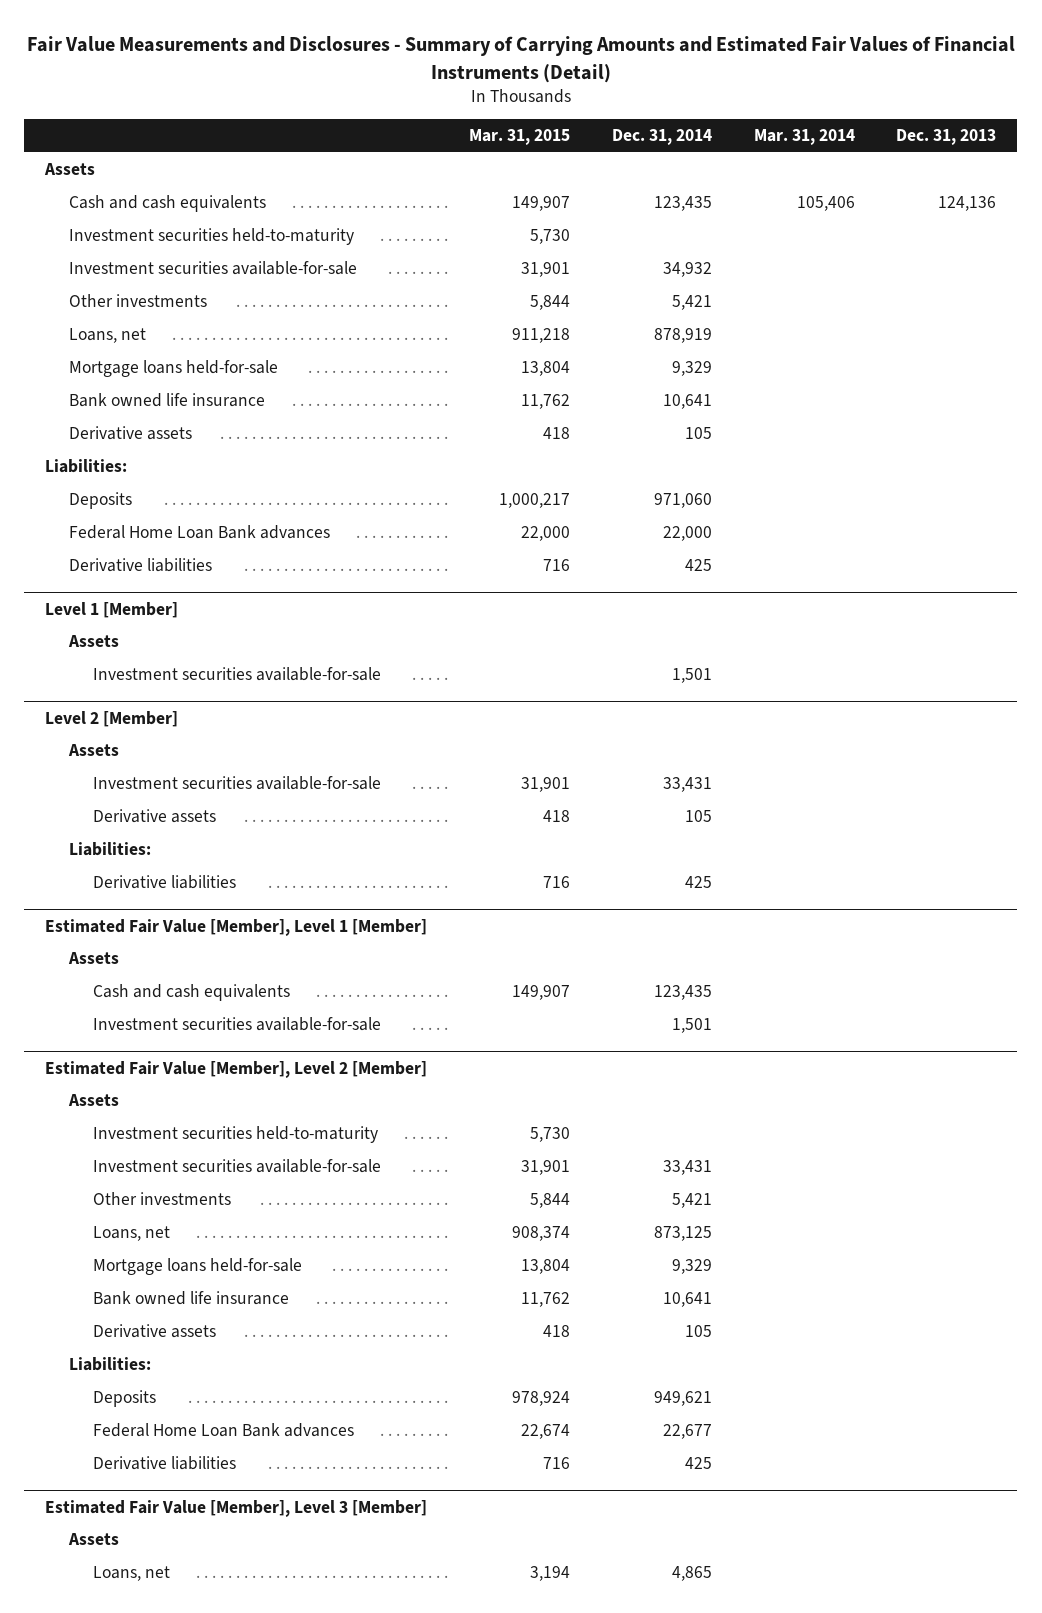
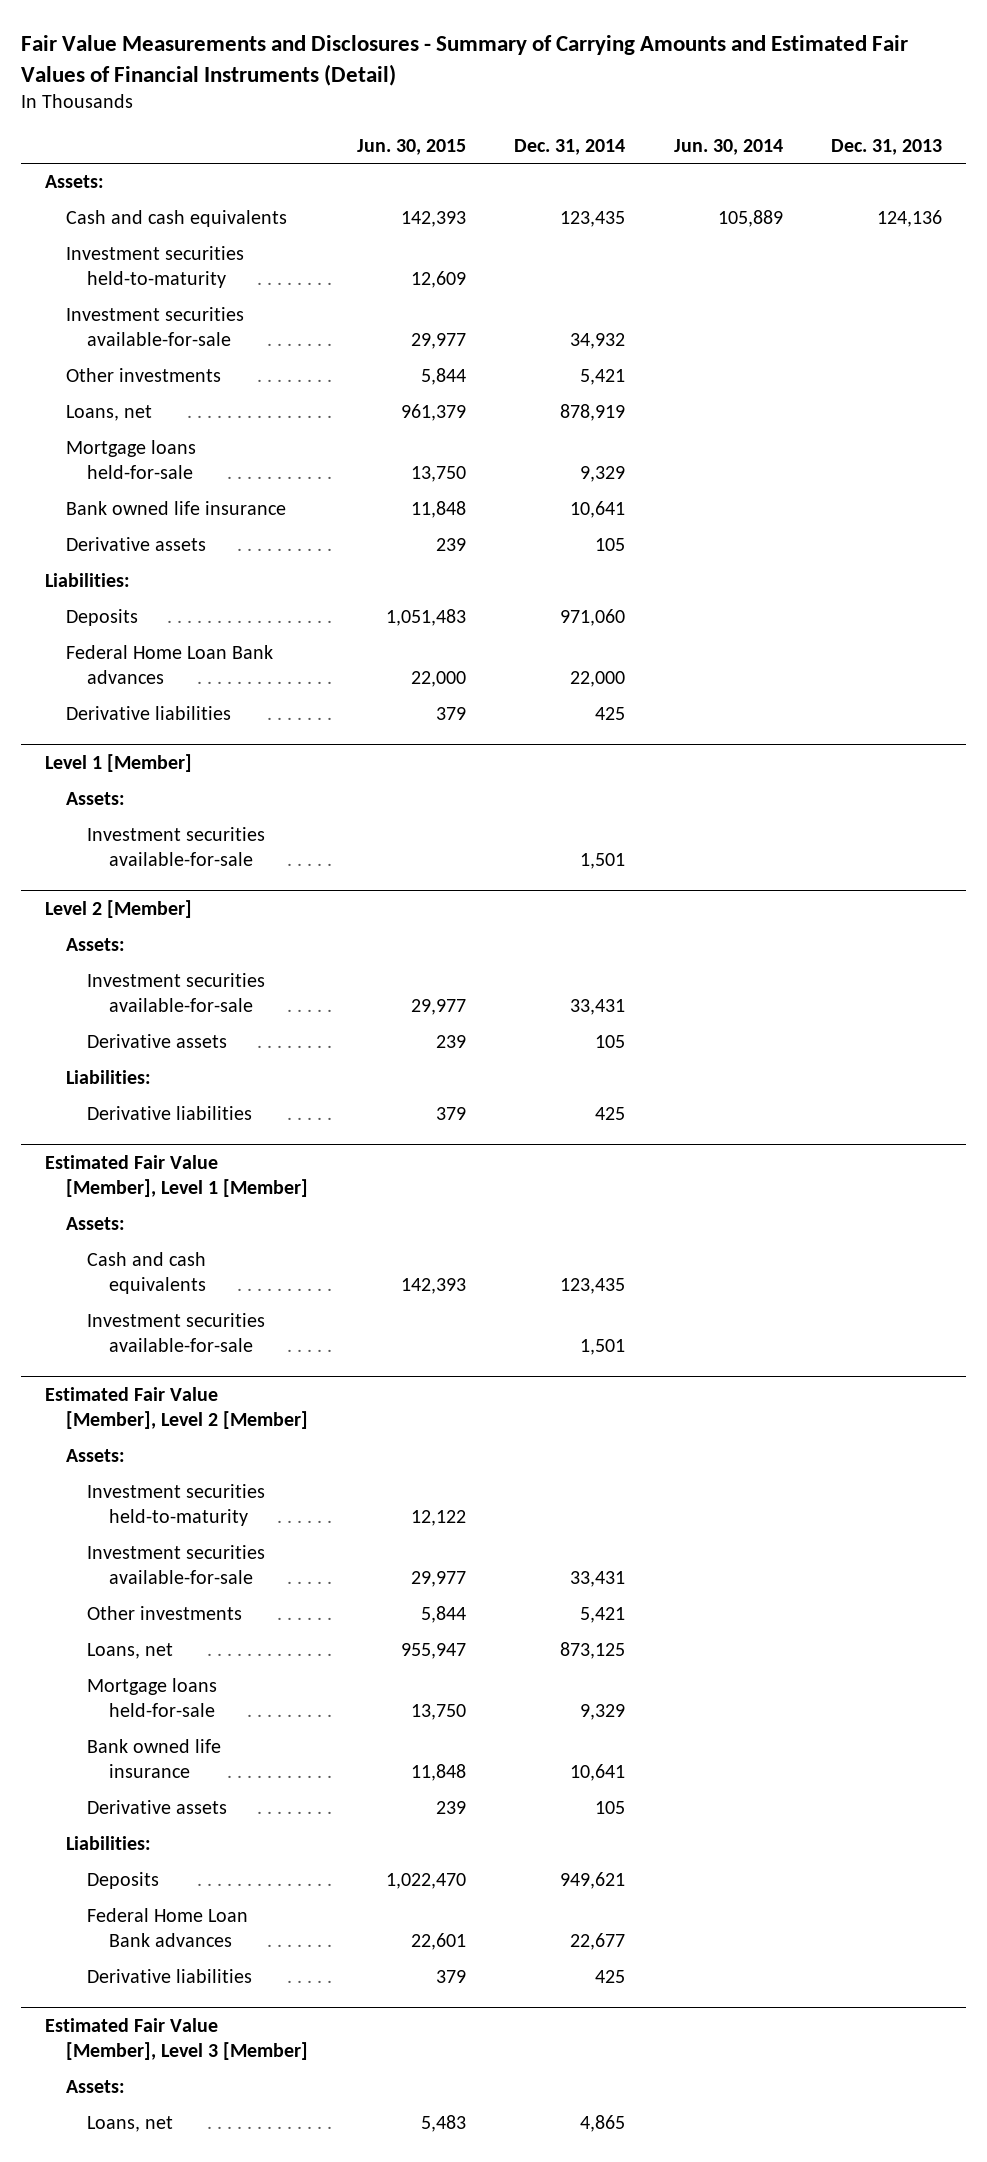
[469,129,571,146] Mar. 31, 2015 -> none
[753,129,855,146] Mar. 31, 2014 -> none
none -> [356,138,466,155] Jun. 30, 2015
none -> [673,138,783,155] Jun. 30, 2014
[44,163,96,176] Assets -> [45,175,105,189] Assets:
[68,635,120,648] Assets -> [66,792,126,806] Assets:
[68,744,120,757] Assets -> [66,938,126,952] Assets:
[68,952,120,965] Assets -> [66,1217,126,1231] Assets:
[68,1094,120,1107] Assets -> [66,1449,126,1463] Assets:
[68,1533,120,1546] Assets -> [66,2080,126,2094] Assets:

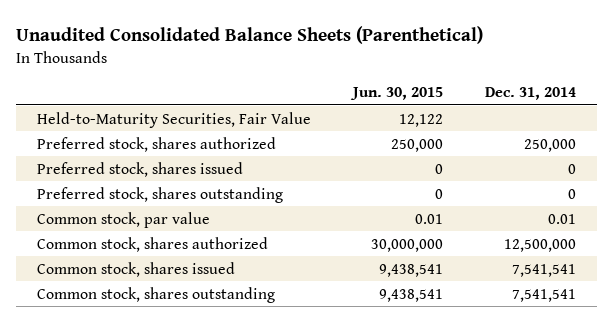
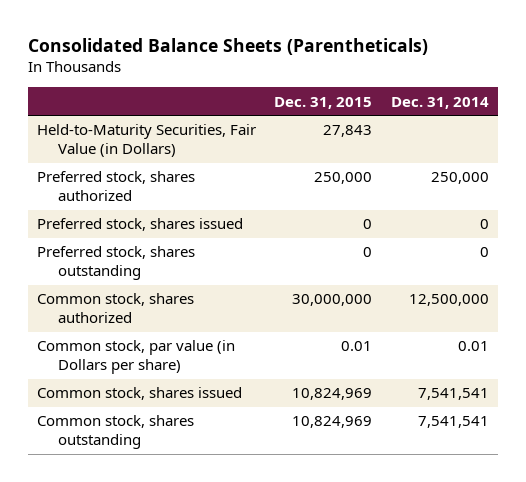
[15,25,483,44] Unaudited Consolidated Balance Sheets (Parenthetical) -> [28,37,429,55] Consolidated Balance Sheets (Parentheticals)
[349,86,443,100] Jun. 30, 2015 -> none
none -> [274,96,373,109] Dec. 31, 2015
[36,111,311,128] Held-to-Maturity Securities, Fair Value -> [37,124,257,158] Held-to-Maturity Securities, Fair Value (in Dollars)
[36,211,210,228] Common stock, par value -> none
none -> [37,340,236,375] Common stock, par value (in Dollars per share)

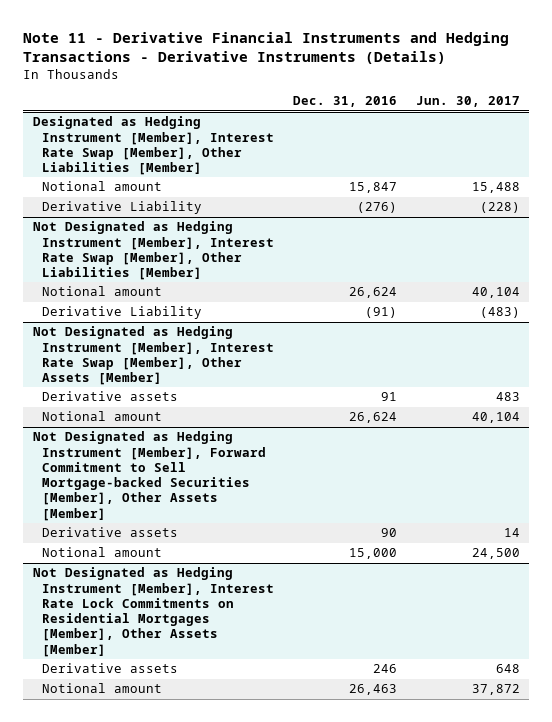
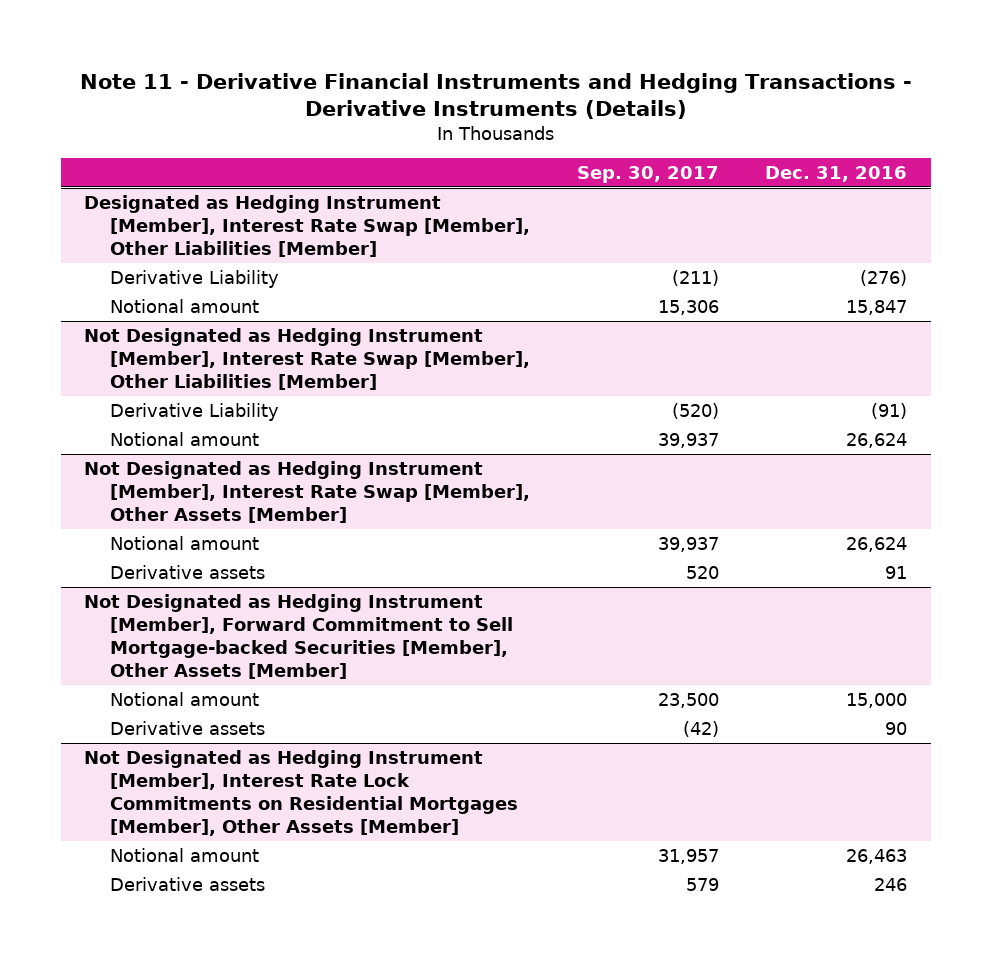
[415,96,520,108] Jun. 30, 2017 -> none
none -> [576,166,719,184] Sep. 30, 2017
[42,181,163,192] Notional amount -> [110,298,260,313] Notional amount
[42,286,163,297] Notional amount -> [110,431,260,446] Notional amount
[42,391,179,402] Derivative assets -> [110,564,266,579] Derivative assets
[42,527,179,538] Derivative assets -> [110,720,266,735] Derivative assets
[42,663,179,674] Derivative assets -> [110,876,266,891] Derivative assets

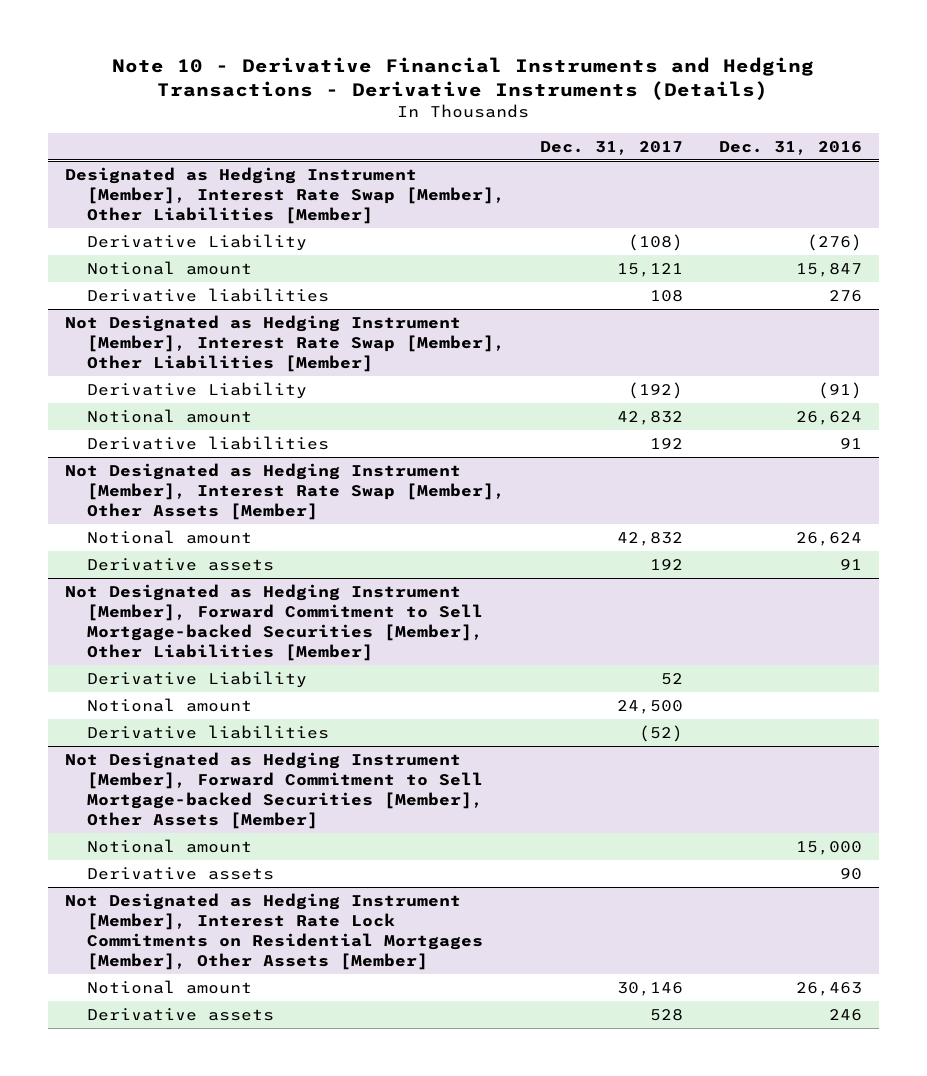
[79,72,912,120] Note 11 - Derivative Financial Instruments and Hedging Transactions - Derivative Instruments (Details) -> [112,56,815,100] Note 10 - Derivative Financial Instruments and Hedging Transactions - Derivative Instruments (Details)
[576,166,719,184] Sep. 30, 2017 -> none
none -> [540,140,684,155] Dec. 31, 2017
none -> [86,288,329,303] Derivative liabilities
none -> [86,436,329,451] Derivative liabilities
none -> [65,584,483,662] Not Designated as Hedging Instrument [Member], Forward Commitment to Sell Mortgage-backed Securities [Member], Other Liabilities [Member]
none -> [86,671,307,689] Derivative Liability
none -> [86,698,252,713] Notional amount
none -> [86,725,329,740] Derivative liabilities

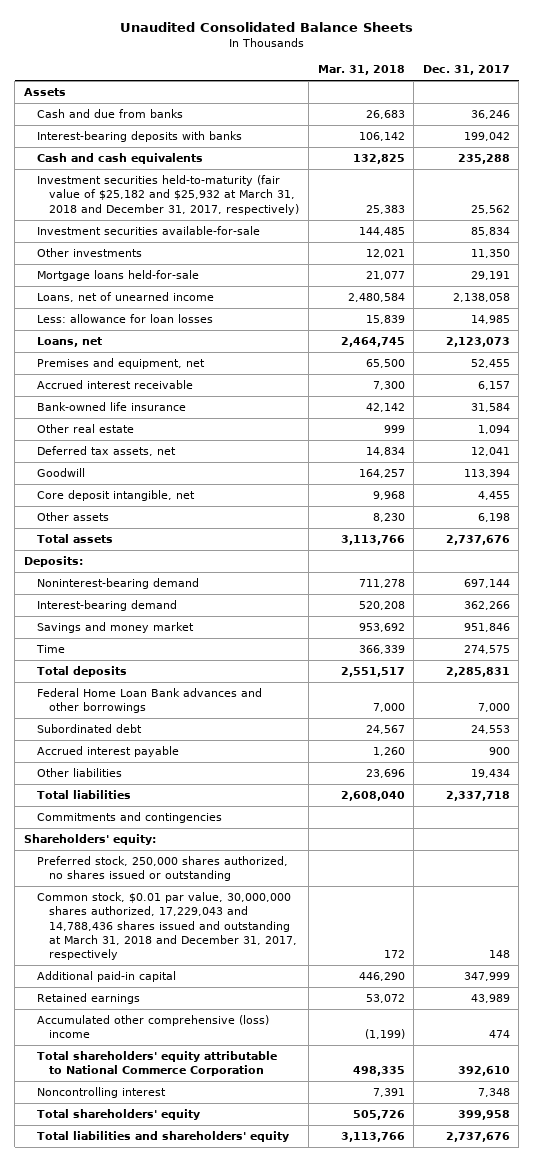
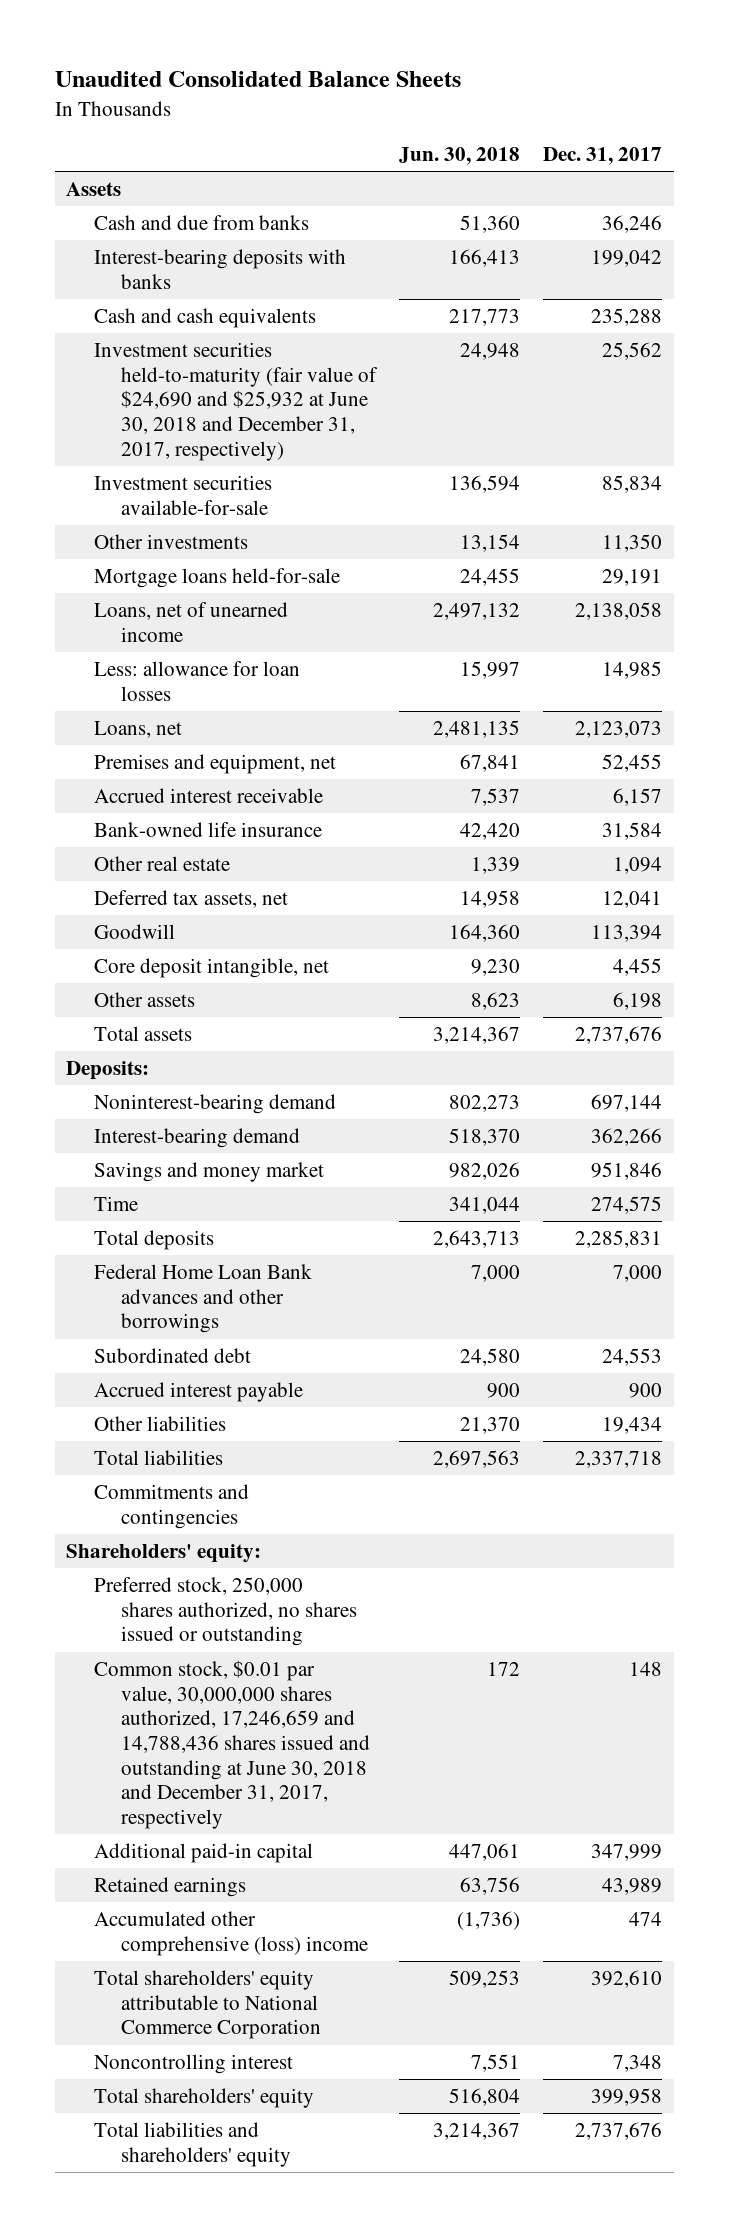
[317,65,405,76] Mar. 31, 2018 -> none
none -> [399,147,521,166] Jun. 30, 2018
[36,175,300,215] Investment securities held-to-maturity (fair value of $25,182 and $25,932 at March 31, 2018 and December 31, 2017, respectively) -> [93,342,378,461] Investment securities held-to-maturity (fair value of $24,690 and $25,932 at June 30, 2018 and December 31, 2017, respectively)
[36,892,298,961] Common stock, $0.01 par value, 30,000,000 shares authorized, 17,229,043 and 14,788,436 shares issued and outstanding at March 31, 2018 and December 31, 2017, respectively -> [93,1660,370,1830] Common stock, $0.01 par value, 30,000,000 shares authorized, 17,246,659 and 14,788,436 shares issued and outstanding at June 30, 2018 and December 31, 2017, respectively

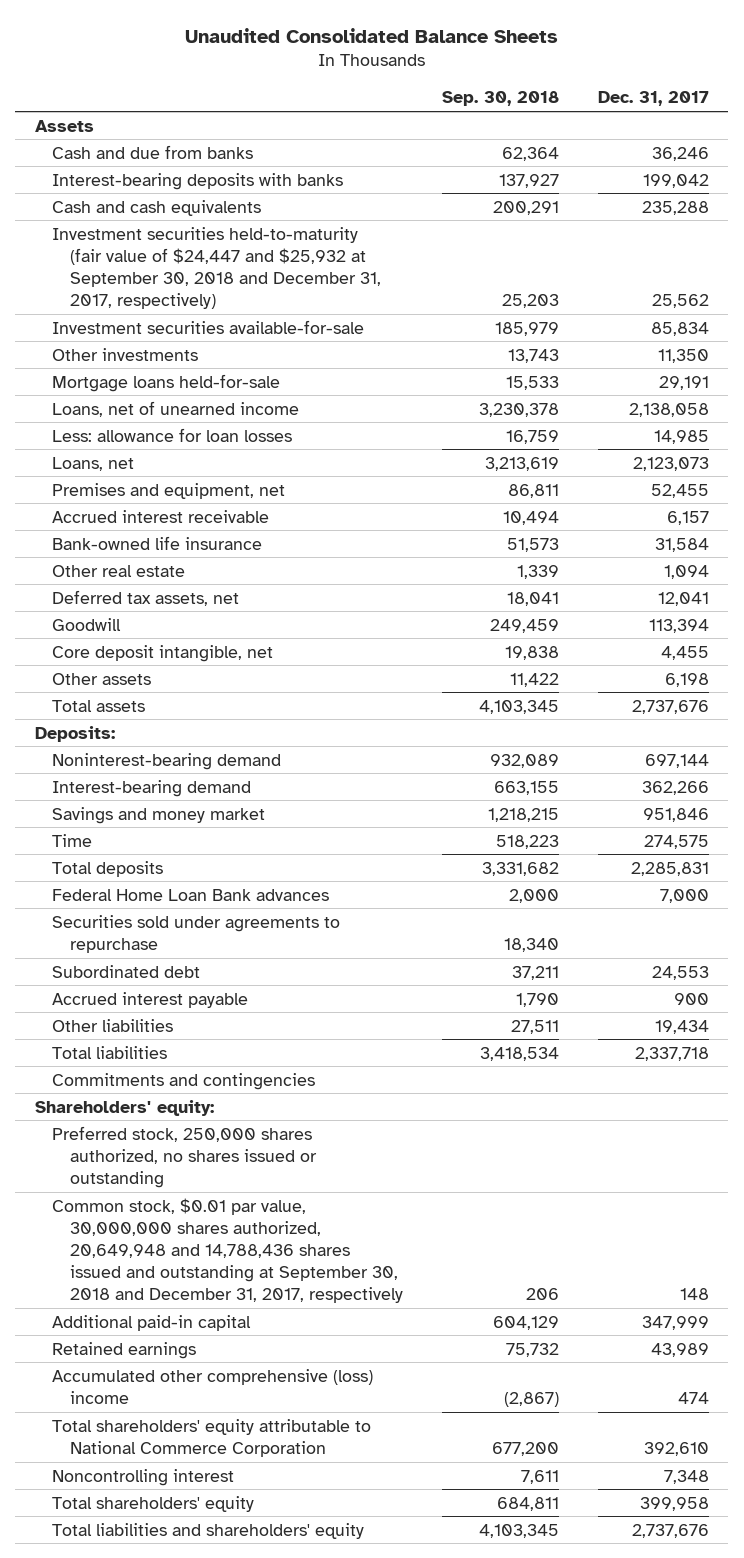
[399,147,521,166] Jun. 30, 2018 -> none
none -> [441,91,559,107] Sep. 30, 2018
[93,342,378,461] Investment securities held-to-maturity (fair value of $24,690 and $25,932 at June 30, 2018 and December 31, 2017, respectively) -> [52,226,382,309] Investment securities held-to-maturity (fair value of $24,447 and $25,932 at September 30, 2018 and December 31, 2017, respectively)
[93,1264,312,1334] Federal Home Loan Bank advances and other borrowings -> [52,888,330,901] Federal Home Loan Bank advances
none -> [52,914,341,953] Securities sold under agreements to repurchase
[93,1660,370,1830] Common stock, $0.01 par value, 30,000,000 shares authorized, 17,246,659 and 14,788,436 shares issued and outstanding at June 30, 2018 and December 31, 2017, respectively -> [52,1197,404,1304] Common stock, $0.01 par value, 30,000,000 shares authorized, 20,649,948 and 14,788,436 shares issued and outstanding at September 30, 2018 and December 31, 2017, respectively

